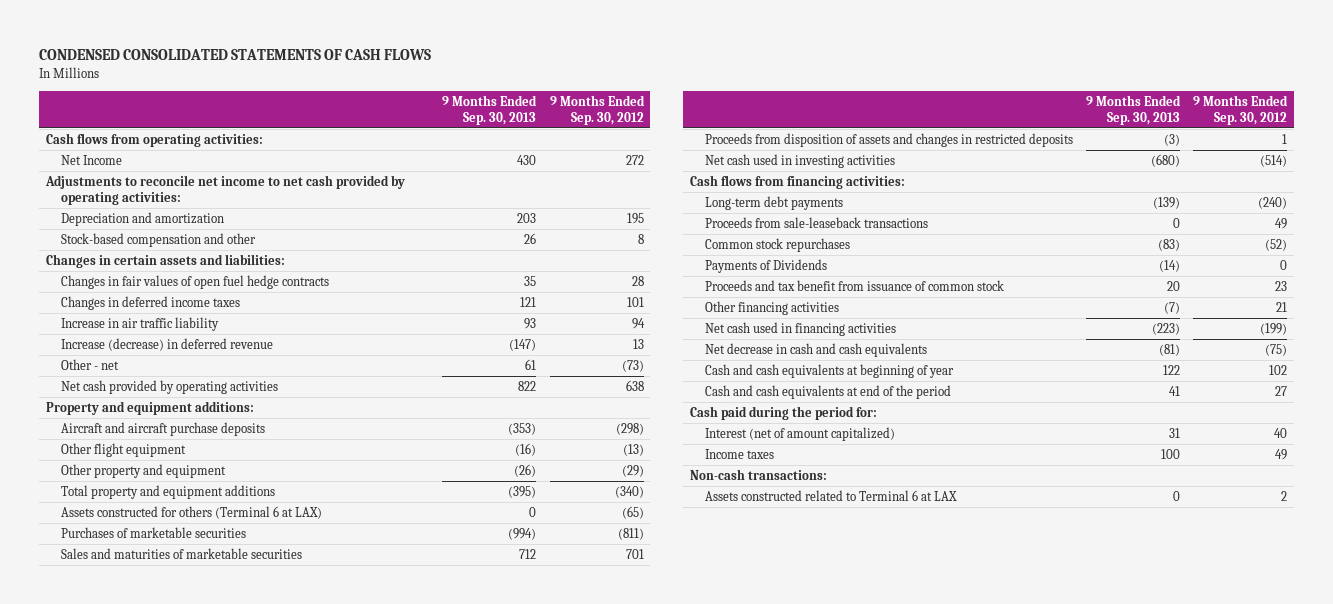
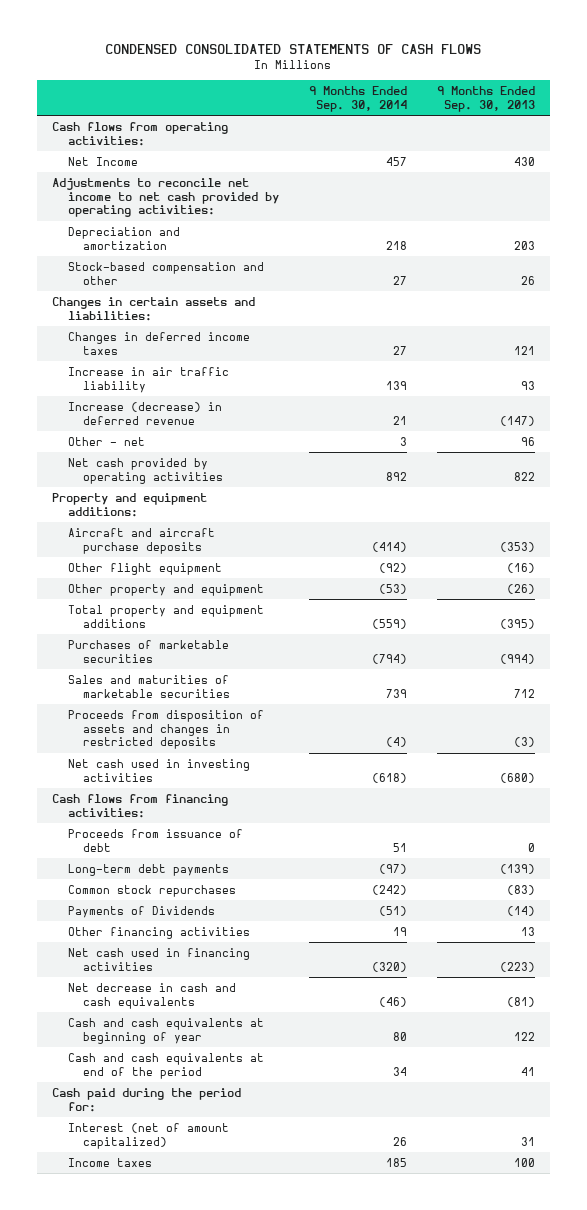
[549,95,645,125] 9 Months Ended Sep. 30, 2012 -> none
none -> [308,85,407,112] 9 Months Ended Sep. 30, 2014
[61,275,330,290] Changes in fair values of open fuel hedge contracts -> none
[525,359,537,371] 61 -> [520,436,535,446] 96
[61,506,323,520] Assets constructed for others (Terminal 6 at LAX) -> none
none -> [67,828,243,852] Proceeds from issuance of debt
[704,217,928,229] Proceeds from sale-leaseback transactions -> none
[704,280,1004,292] Proceeds and tax benefit from issuance of common stock -> none
[1164,302,1181,315] (7) -> [520,926,535,936] 13
[689,469,827,481] Non-cash transactions: -> none
[704,490,957,502] Assets constructed related to Terminal 6 at LAX -> none

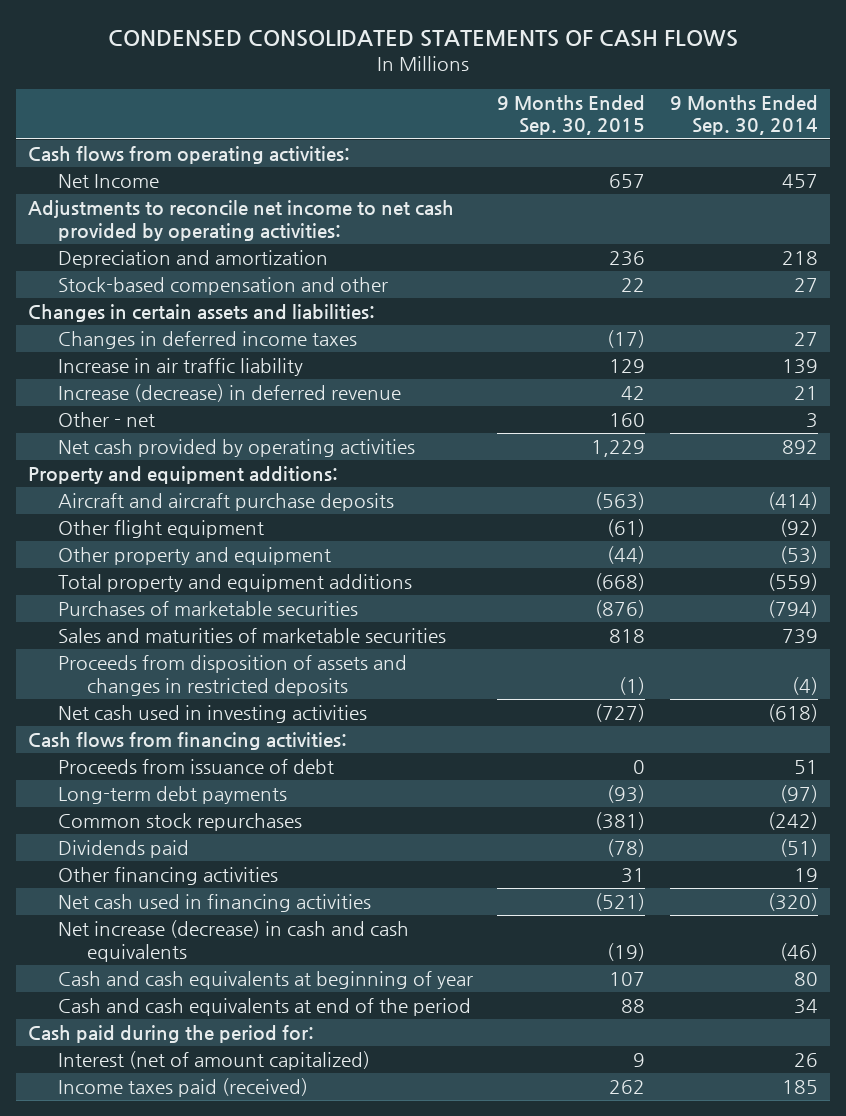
[436,85,535,112] 9 Months Ended Sep. 30, 2013 -> none
none -> [497,95,646,136] 9 Months Ended Sep. 30, 2015
[67,905,215,918] Payments of Dividends -> [57,840,189,859] Dividends paid
[67,982,236,1009] Net decrease in cash and cash equivalents -> [57,920,409,962] Net increase (decrease) in cash and cash equivalents
[67,1157,152,1167] Income taxes -> [57,1078,308,1098] Income taxes paid (received)

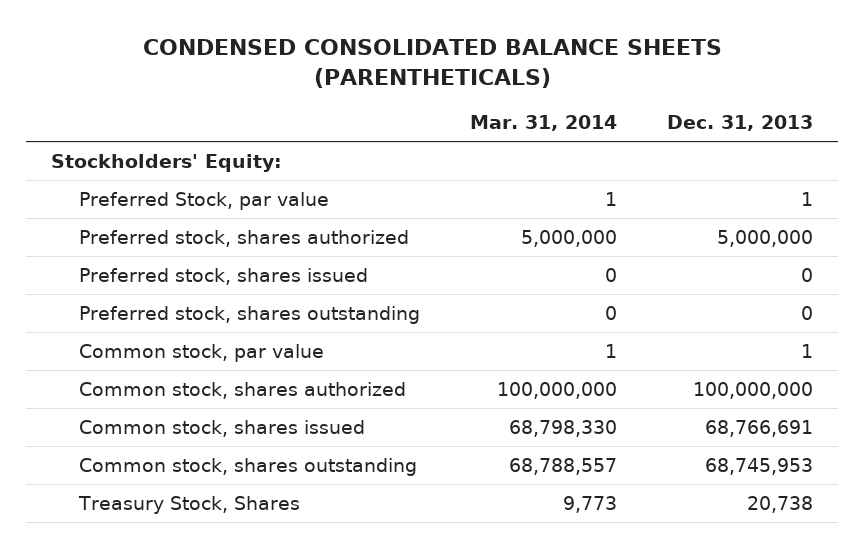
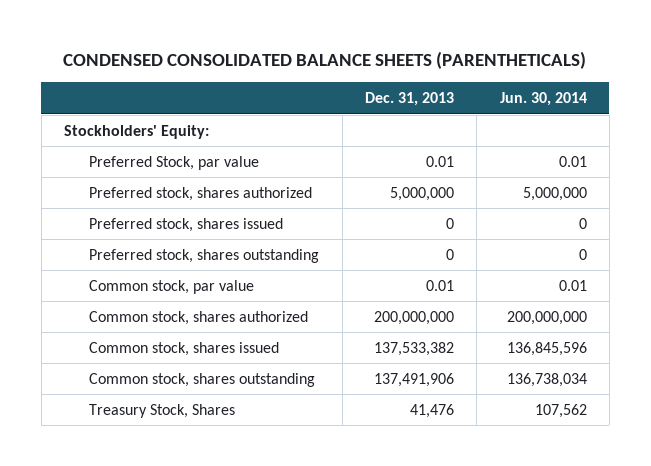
[470,115,618,132] Mar. 31, 2014 -> none
none -> [499,92,587,107] Jun. 30, 2014
[801,191,814,206] 1 -> [425,155,454,167] 0.01
[801,343,814,358] 1 -> [425,279,454,291] 0.01
[693,381,814,399] 100,000,000 -> [373,310,454,325] 200,000,000
[705,419,814,437] 68,766,691 -> [373,341,454,356] 137,533,382
[705,457,814,475] 68,745,953 -> [373,372,454,387] 137,491,906
[747,495,814,513] 20,738 -> [409,403,454,418] 41,476

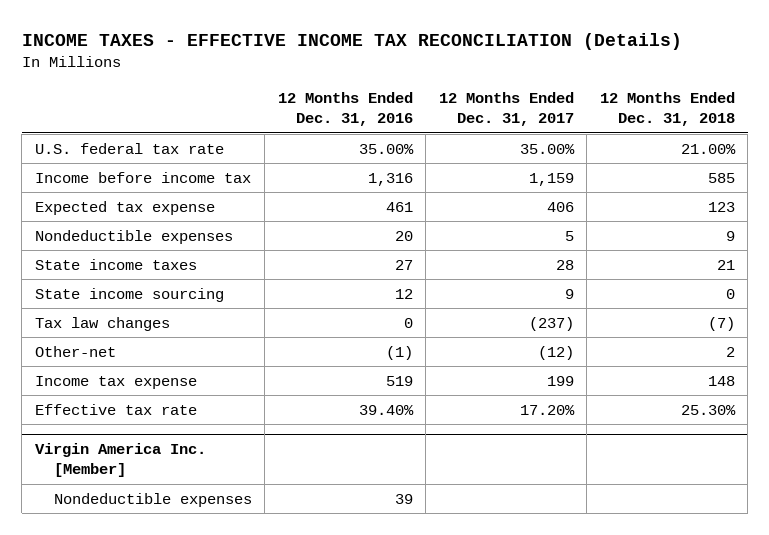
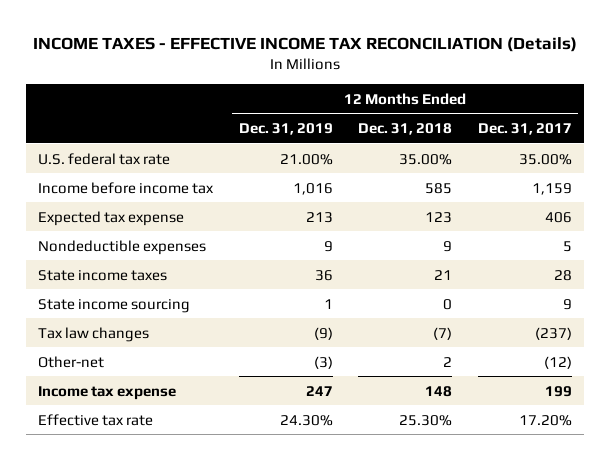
[277,91,413,127] 12 Months Ended Dec. 31, 2016 -> none
none -> [238,123,333,136] Dec. 31, 2019
[680,143,736,154] 21.00% -> [399,153,453,165] 35.00%
[34,443,206,478] Virgin America Inc. [Member] -> none
[53,492,252,507] Nondeductible expenses -> none

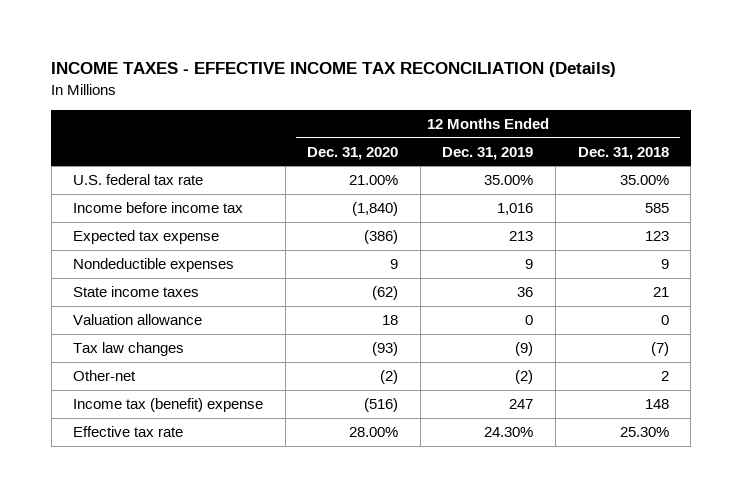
[477,123,572,136] Dec. 31, 2017 -> none
none -> [307,146,399,160] Dec. 31, 2020
[279,153,333,165] 21.00% -> [484,175,534,186] 35.00%
[38,298,191,313] State income sourcing -> none
none -> [73,314,203,326] Valuation allowance
[313,355,333,369] (3) -> [515,370,534,385] (2)
[38,385,177,400] Income tax expense -> [73,398,264,413] Income tax (benefit) expense

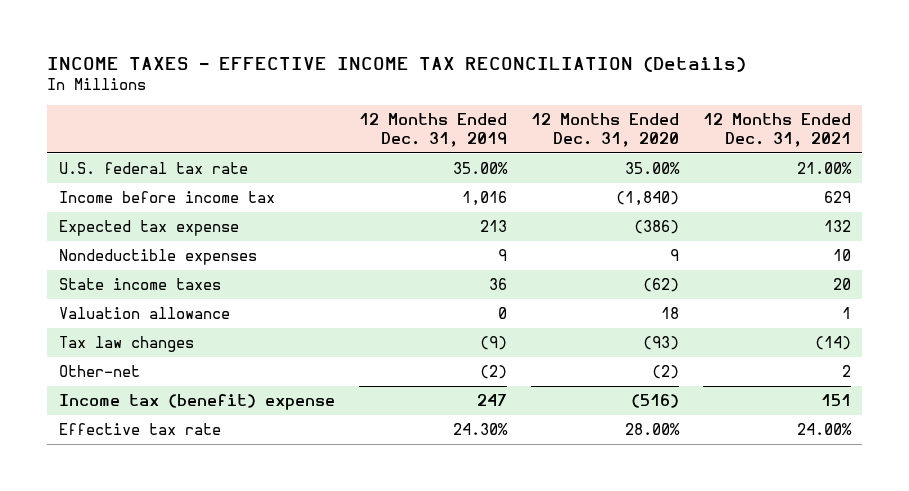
[577,146,669,160] Dec. 31, 2018 -> none
none -> [702,112,851,147] 12 Months Ended Dec. 31, 2021
[349,175,399,186] 21.00% -> [624,162,680,175] 35.00%

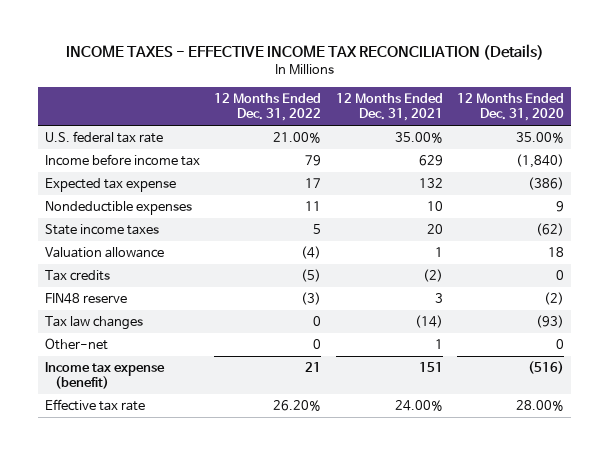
[358,112,507,147] 12 Months Ended Dec. 31, 2019 -> none
none -> [214,93,322,122] 12 Months Ended Dec. 31, 2022
[796,162,852,175] 21.00% -> [394,132,443,144] 35.00%
none -> [44,270,110,282] Tax credits
none -> [44,293,127,305] FIN48 reserve
[651,365,679,380] (2) -> [556,339,565,350] 0
[841,365,851,378] 2 -> [434,339,443,350] 1
[58,394,335,411] Income tax (benefit) expense -> [44,362,165,390] Income tax expense (benefit)

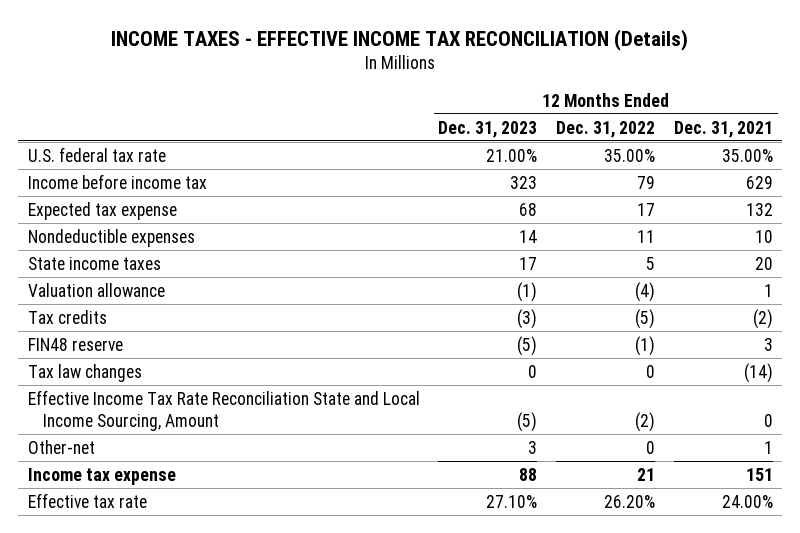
[457,93,565,122] 12 Months Ended Dec. 31, 2020 -> none
none -> [438,120,538,138] Dec. 31, 2023
[273,132,322,144] 21.00% -> [604,148,656,162] 35.00%
[301,292,322,306] (3) -> [635,335,656,356] (1)
none -> [27,389,420,431] Effective Income Tax Rate Reconciliation State and Local Income Sourcing, Amount
[44,362,165,390] Income tax expense (benefit) -> [27,467,176,485] Income tax expense

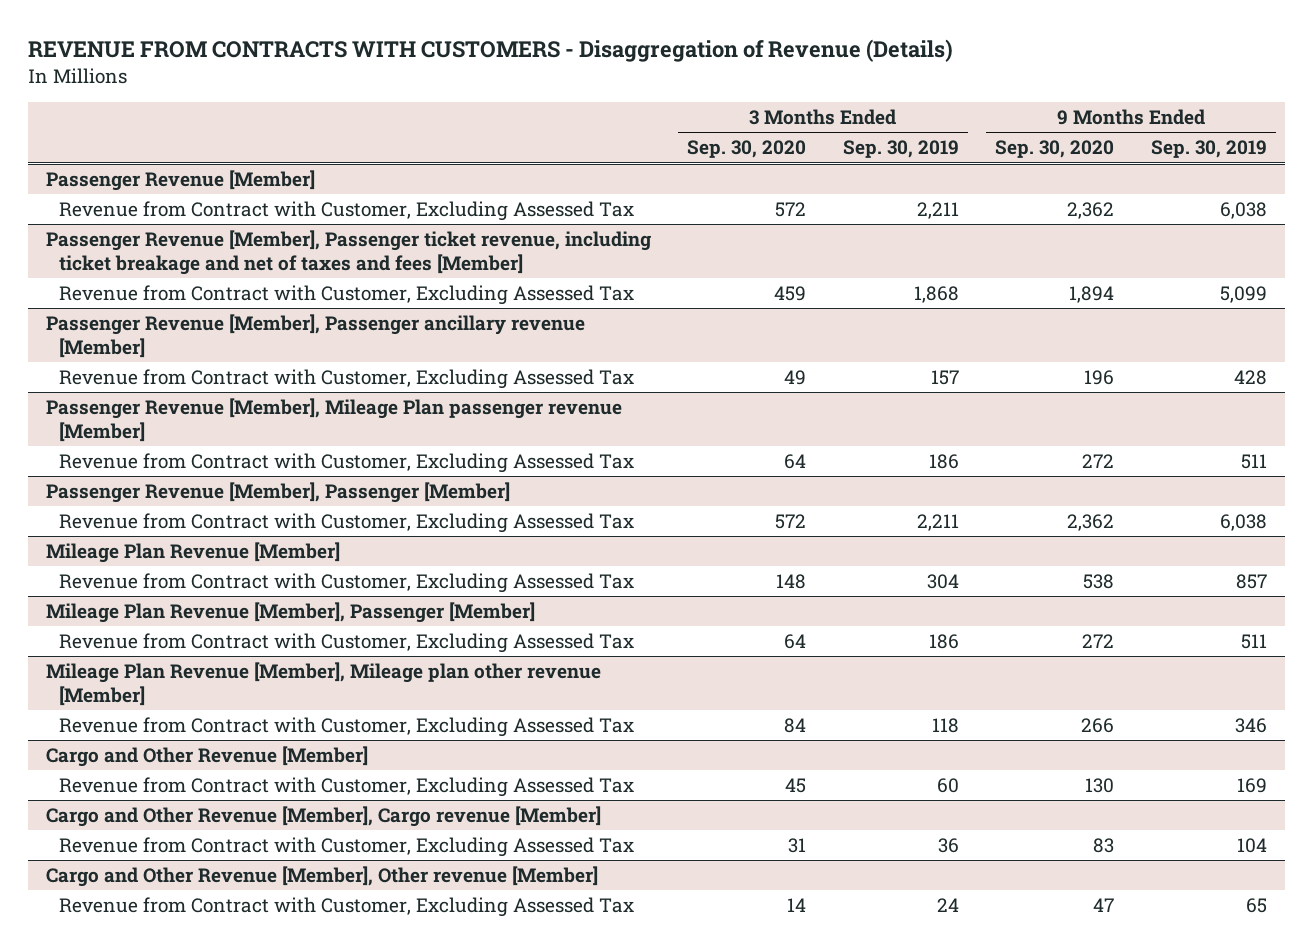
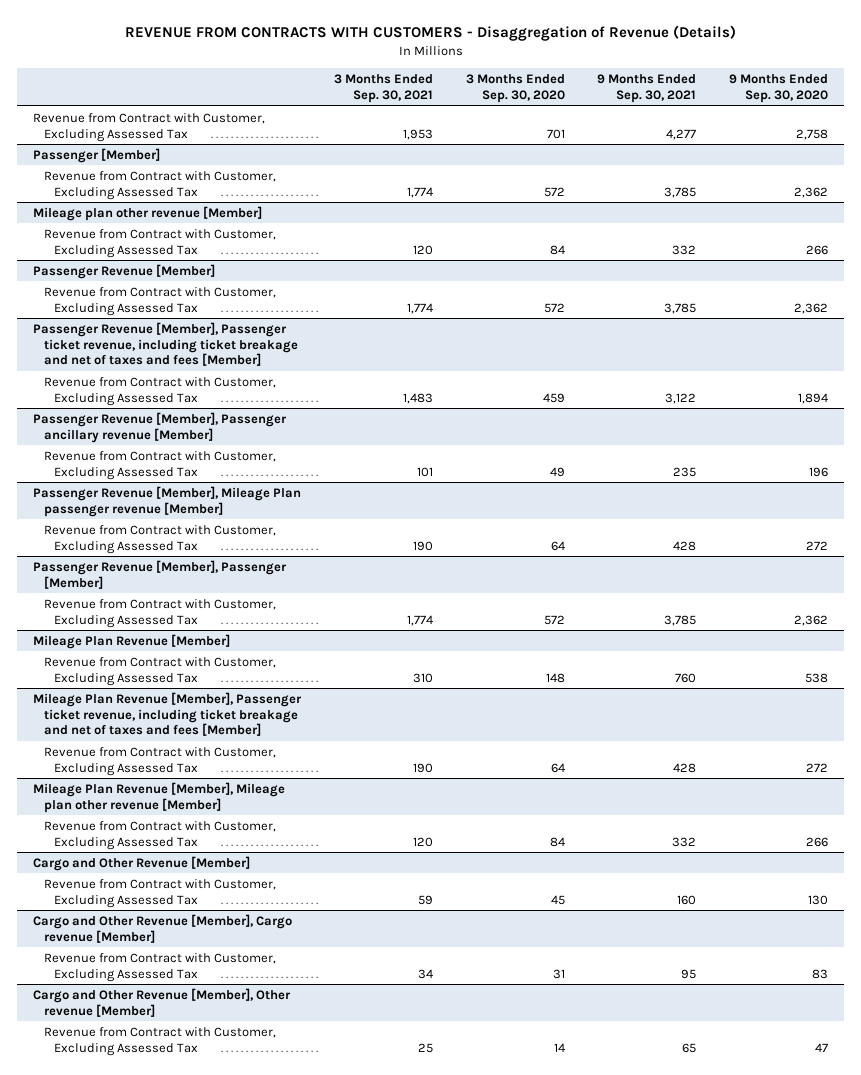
[842,140,959,159] Sep. 30, 2019 -> none
[1150,140,1267,159] Sep. 30, 2019 -> none
none -> [333,74,433,103] 3 Months Ended Sep. 30, 2021
none -> [597,74,697,103] 9 Months Ended Sep. 30, 2021
none -> [33,112,266,142] Revenue from Contract with Customer, Excluding Assessed Tax
none -> [33,147,161,163] Passenger [Member]
none -> [43,170,276,200] Revenue from Contract with Customer, Excluding Assessed Tax
none -> [33,205,263,221] Mileage plan other revenue [Member]
none -> [43,228,276,258] Revenue from Contract with Customer, Excluding Assessed Tax
[45,602,535,624] Mileage Plan Revenue [Member], Passenger [Member] -> none
none -> [33,691,303,737] Mileage Plan Revenue [Member], Passenger ticket revenue, including ticket breakage and net of taxes and fees [Member]

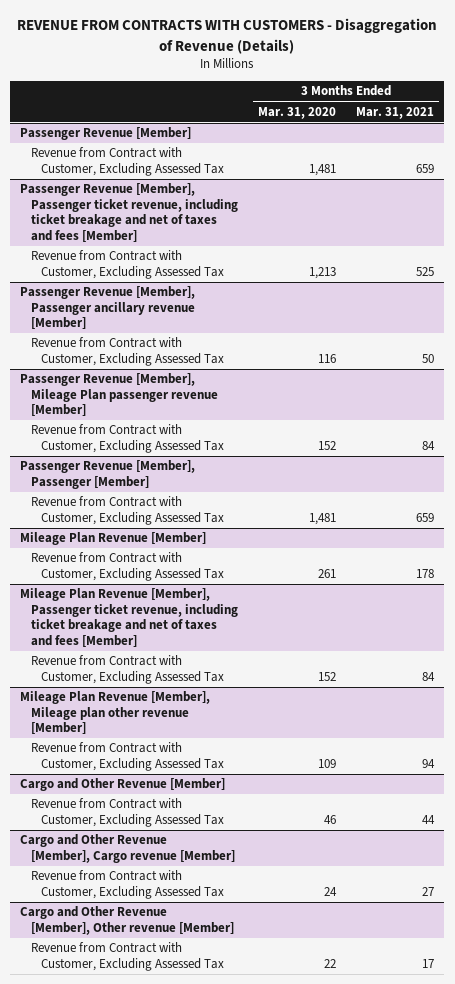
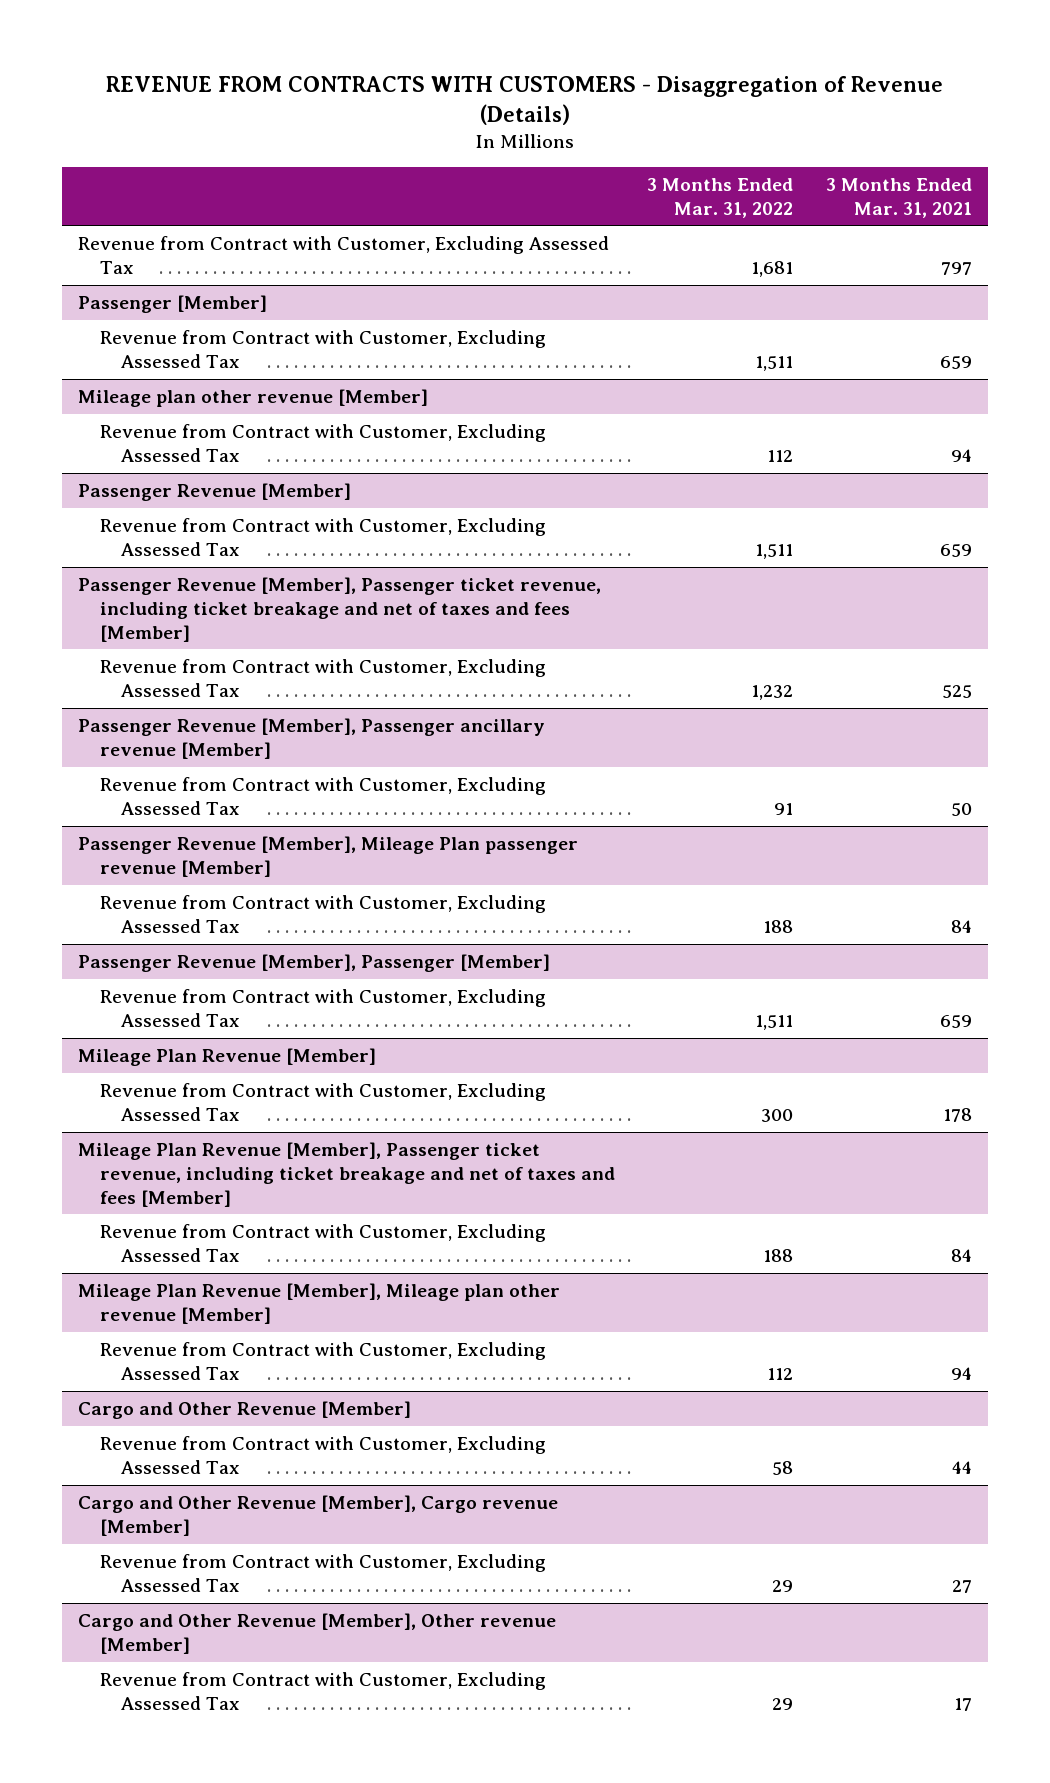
[257,106,336,119] Mar. 31, 2020 -> none
none -> [647,177,794,218] 3 Months Ended Mar. 31, 2022
none -> [78,236,610,274] Revenue from Contract with Customer, Excluding Assessed Tax
none -> [78,295,268,314] Passenger [Member]
none -> [99,330,546,368] Revenue from Contract with Customer, Excluding Assessed Tax
none -> [78,389,429,408] Mileage plan other revenue [Member]
none -> [99,424,546,462] Revenue from Contract with Customer, Excluding Assessed Tax

